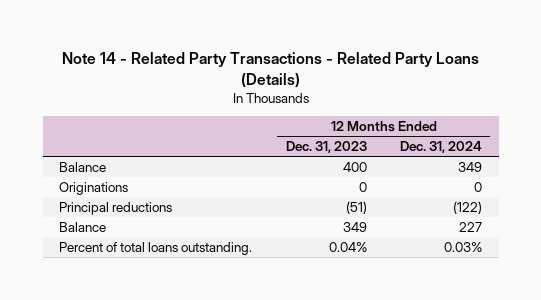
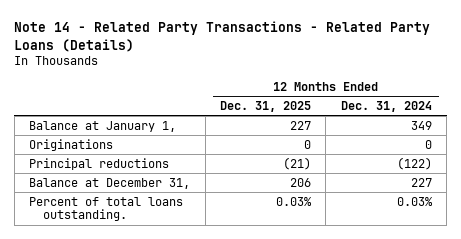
[285,141,367,154] Dec. 31, 2023 -> none
none -> [220,100,312,112] Dec. 31, 2025
[59,161,107,172] Balance -> [29,120,177,132] Balance at January 1,
[59,221,107,232] Balance -> [29,177,191,189] Balance at December 31,

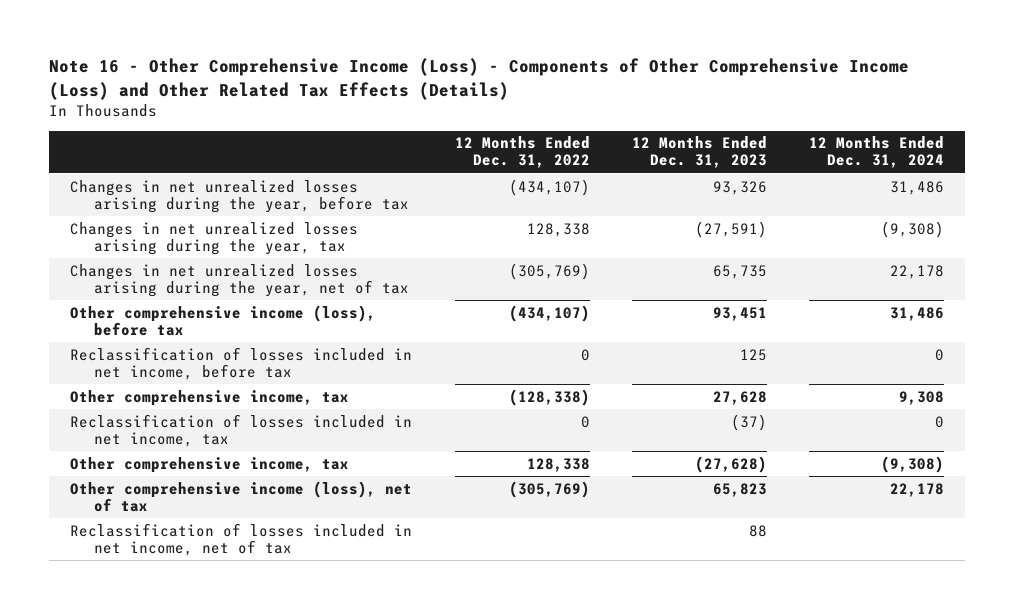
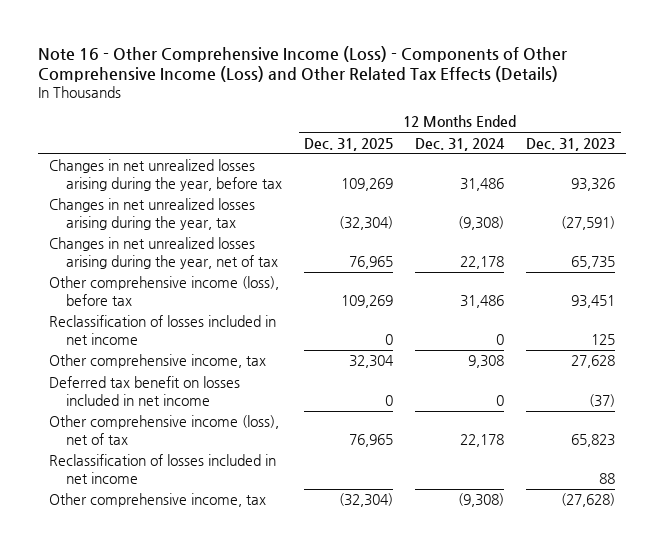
[454,136,590,169] 12 Months Ended Dec. 31, 2022 -> none
none -> [304,137,394,151] Dec. 31, 2025
[70,346,413,380] Reclassification of losses included in net income, before tax -> [48,315,276,345] Reclassification of losses included in net income
[70,413,413,447] Reclassification of losses included in net income, tax -> [48,376,240,406] Deferred tax benefit on losses included in net income
[70,522,413,556] Reclassification of losses included in net income, net of tax -> [48,454,276,484] Reclassification of losses included in net income
[70,456,350,473] Other comprehensive income, tax -> [48,493,266,508] Other comprehensive income, tax

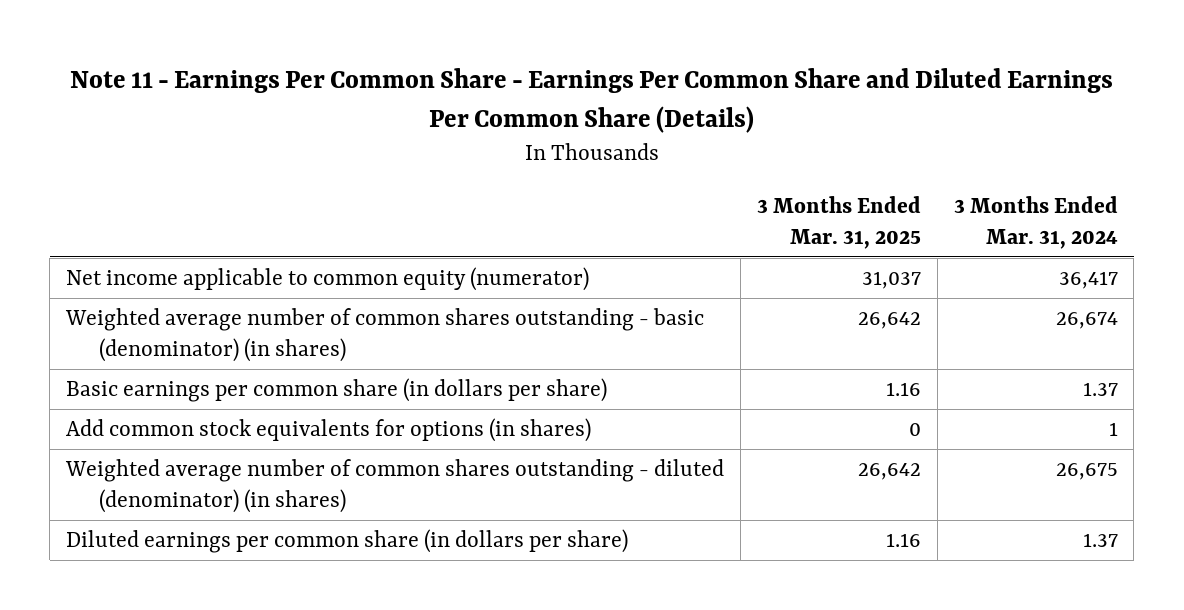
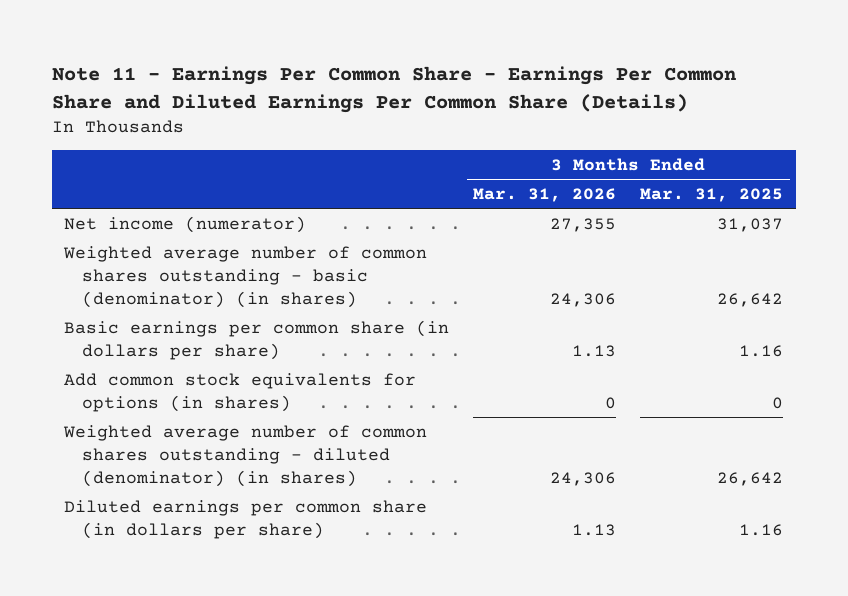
[953,195,1118,249] 3 Months Ended Mar. 31, 2024 -> none
none -> [473,187,617,202] Mar. 31, 2026
[66,267,590,292] Net income applicable to common equity (numerator) -> [64,215,307,233] Net income (numerator)

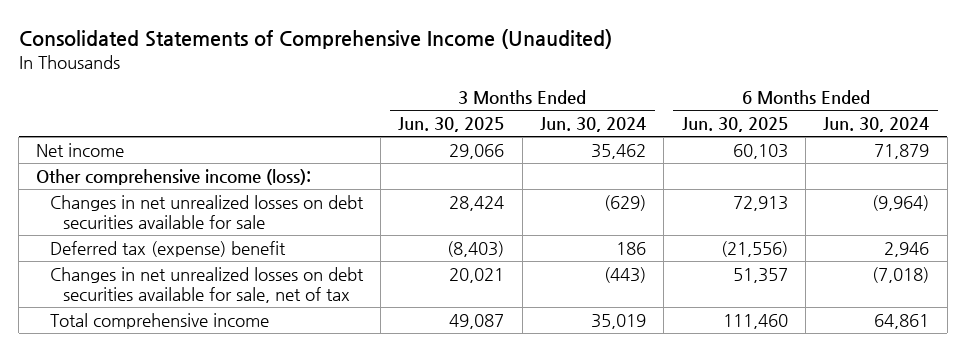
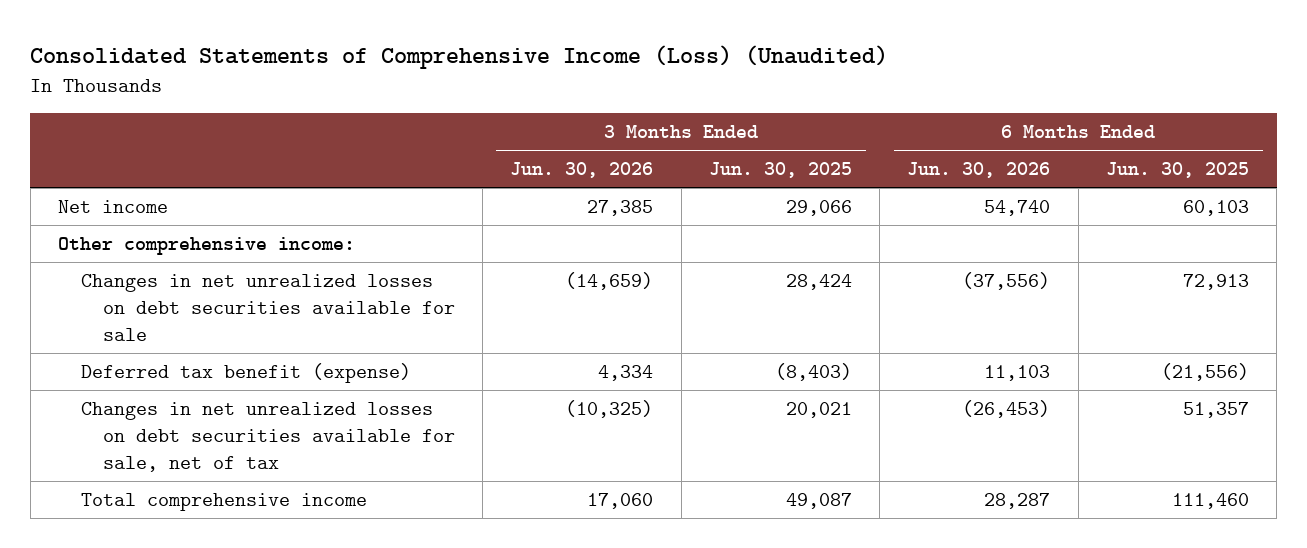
[18,28,612,49] Consolidated Statements of Comprehensive Income (Unaudited) -> [30,45,889,70] Consolidated Statements of Comprehensive Income (Loss) (Unaudited)
[540,117,647,133] Jun. 30, 2024 -> none
[823,117,930,133] Jun. 30, 2024 -> none
none -> [510,162,654,179] Jun. 30, 2026
none -> [907,162,1051,179] Jun. 30, 2026
[36,168,312,185] Other comprehensive income (loss): -> [58,236,356,255] Other comprehensive income:
[49,240,286,257] Deferred tax (expense) benefit -> [80,362,411,383] Deferred tax benefit (expense)

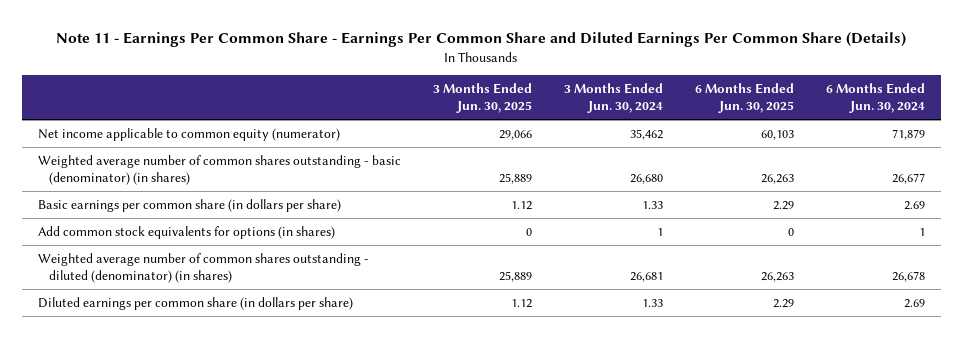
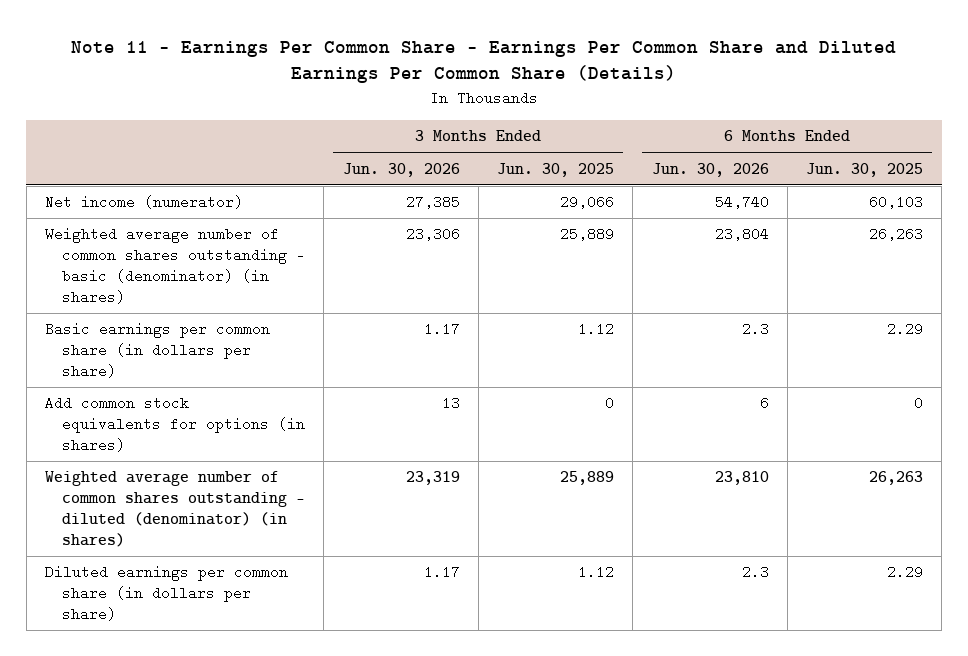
[563,83,663,114] 3 Months Ended Jun. 30, 2024 -> none
[825,83,925,114] 6 Months Ended Jun. 30, 2024 -> none
none -> [342,162,460,177] Jun. 30, 2026
none -> [651,162,769,177] Jun. 30, 2026
[37,127,340,141] Net income applicable to common equity (numerator) -> [44,195,243,210] Net income (numerator)

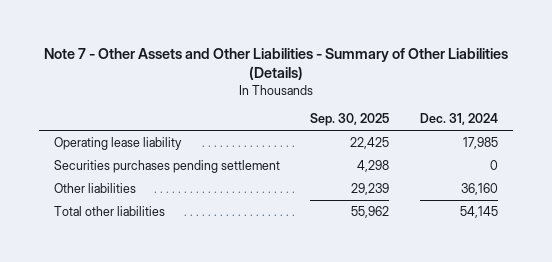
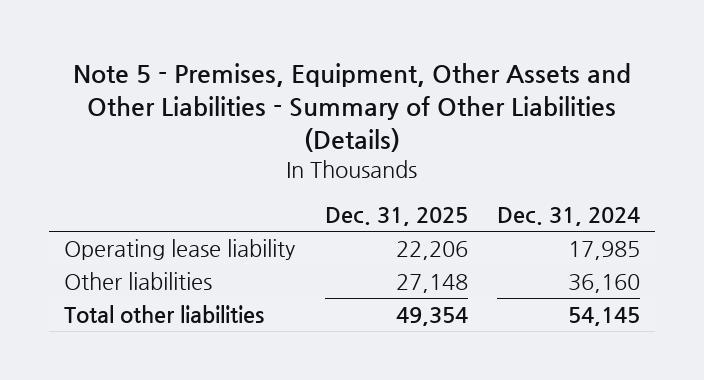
[43,47,508,80] Note 7 - Other Assets and Other Liabilities - Summary of Other Liabilities (Details) -> [73,62,632,153] Note 5 - Premises, Equipment, Other Assets and Other Liabilities - Summary of Other Liabilities (Details)
[310,113,390,127] Sep. 30, 2025 -> none
none -> [324,207,468,227] Dec. 31, 2025
[54,159,281,173] Securities purchases pending settlement -> none

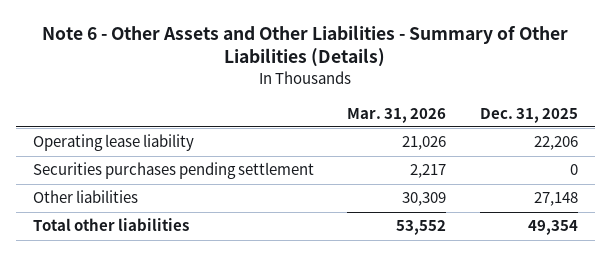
[73,62,632,153] Note 5 - Premises, Equipment, Other Assets and Other Liabilities - Summary of Other Liabilities (Details) -> [42,24,569,68] Note 6 - Other Assets and Other Liabilities - Summary of Other Liabilities (Details)
[497,207,641,227] Dec. 31, 2024 -> none
none -> [347,107,447,123] Mar. 31, 2026
none -> [32,162,314,180] Securities purchases pending settlement

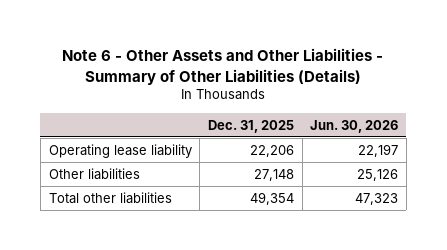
[347,107,447,123] Mar. 31, 2026 -> none
none -> [310,119,399,133] Jun. 30, 2026
[32,162,314,180] Securities purchases pending settlement -> none

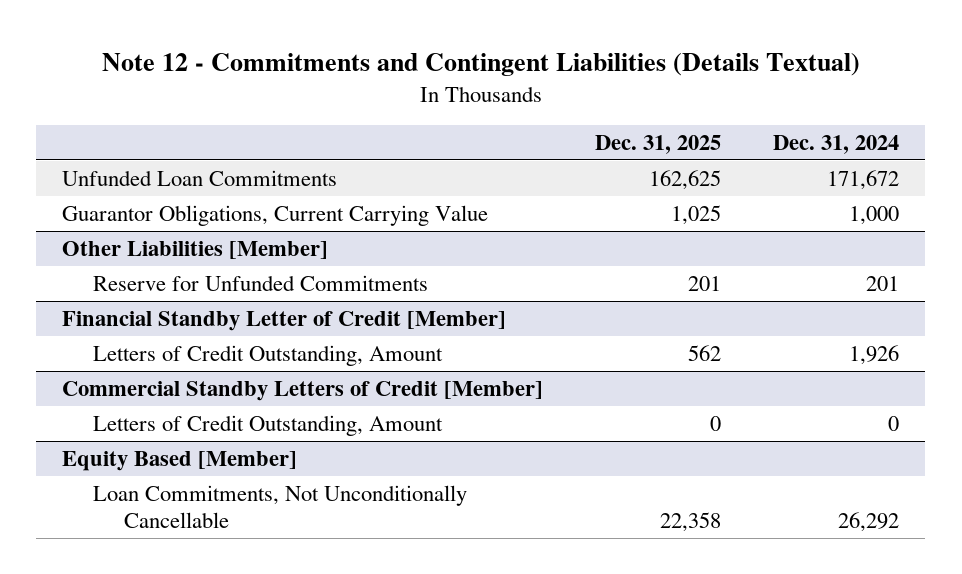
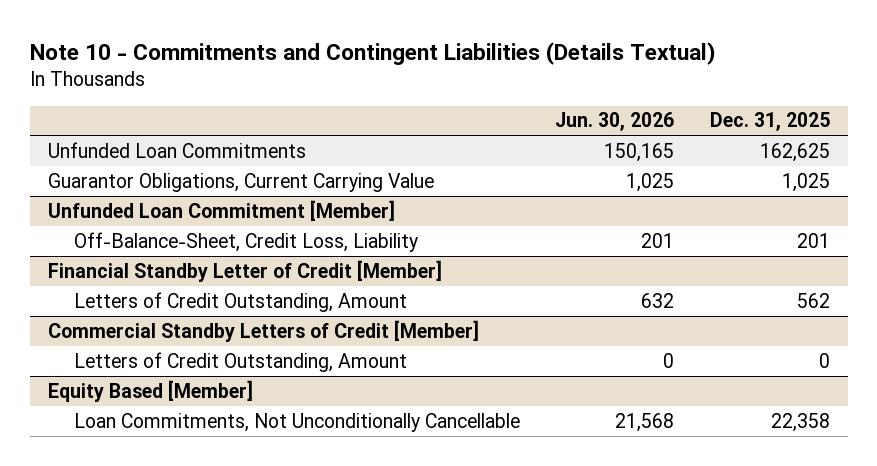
[101,53,860,77] Note 12 - Commitments and Contingent Liabilities (Details Textual) -> [29,41,716,65] Note 10 - Commitments and Contingent Liabilities (Details Textual)
[773,134,900,154] Dec. 31, 2024 -> none
none -> [555,112,675,132] Jun. 30, 2026
[62,241,329,260] Other Liabilities [Member] -> none
[93,275,429,292] Reserve for Unfunded Commitments -> none
none -> [47,199,395,221] Unfunded Loan Commitment [Member]
none -> [73,231,418,252] Off-Balance-Sheet, Credit Loss, Liability

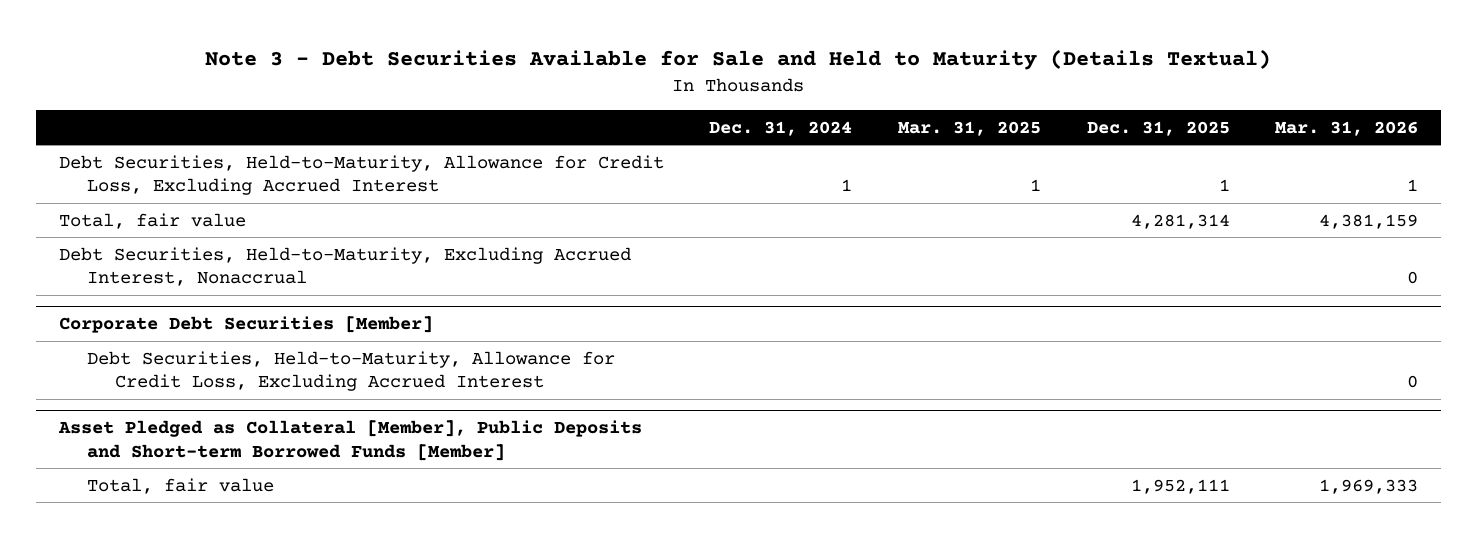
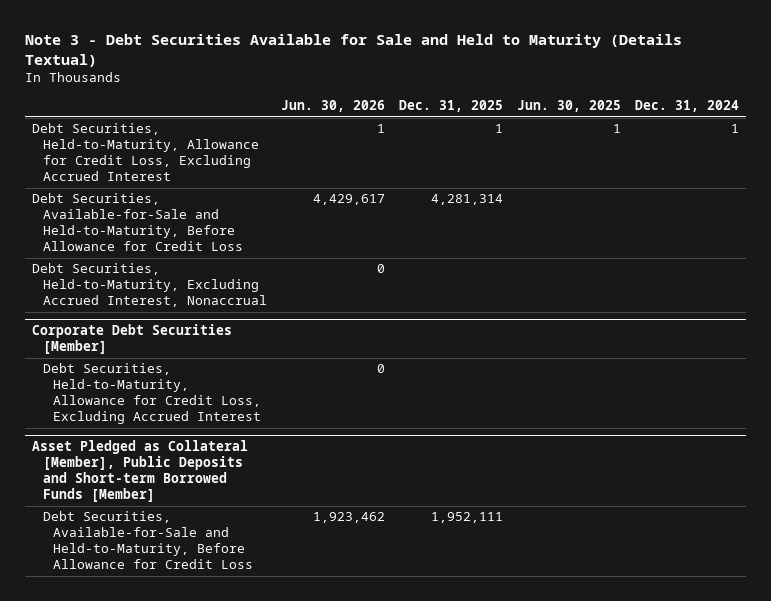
[897,120,1041,136] Mar. 31, 2025 -> none
[1275,120,1419,136] Mar. 31, 2026 -> none
none -> [280,100,385,113] Jun. 30, 2026
none -> [517,100,622,113] Jun. 30, 2025
[58,212,246,229] Total, fair value -> [31,193,243,252] Debt Securities, Available-for-Sale and Held-to-Maturity, Before Allowance for Credit Loss
[87,477,275,494] Total, fair value -> [42,511,254,570] Debt Securities, Available-for-Sale and Held-to-Maturity, Before Allowance for Credit Loss

